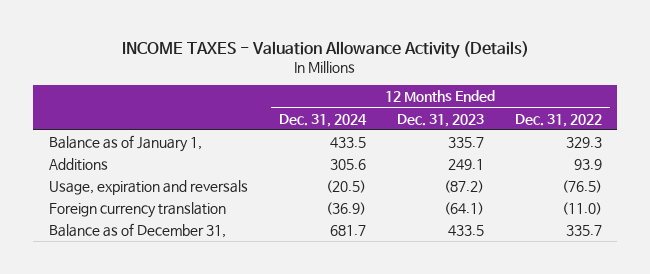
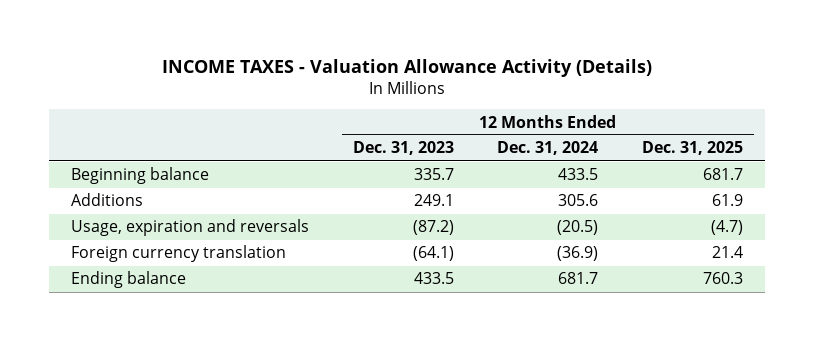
[514,113,602,127] Dec. 31, 2022 -> none
none -> [642,141,744,156] Dec. 31, 2025
[48,134,202,152] Balance as of January 1, -> [70,167,209,185] Beginning balance
[48,222,226,238] Balance as of December 31, -> [70,271,186,289] Ending balance

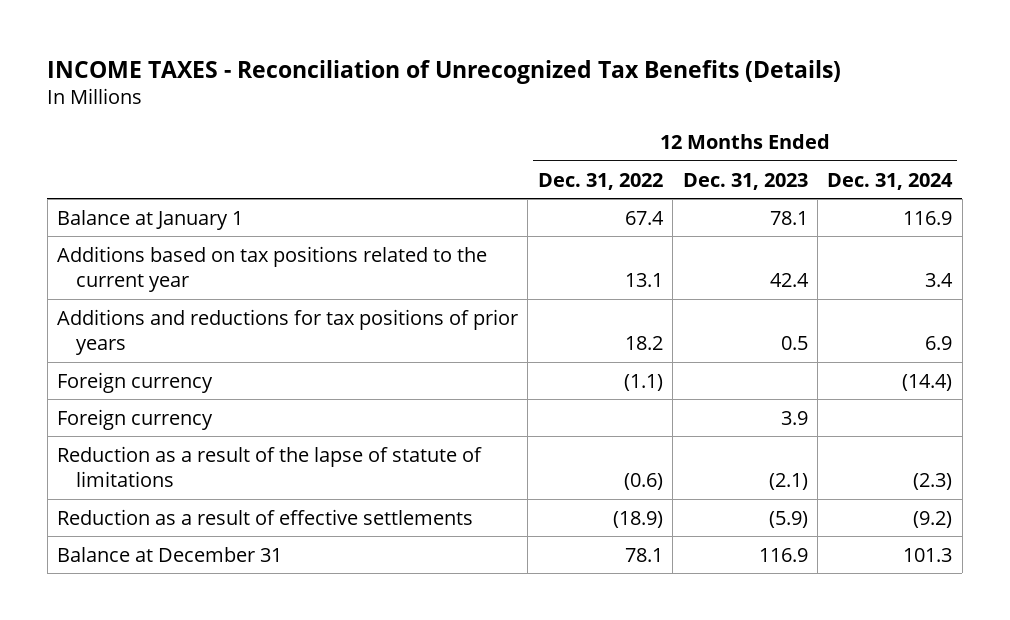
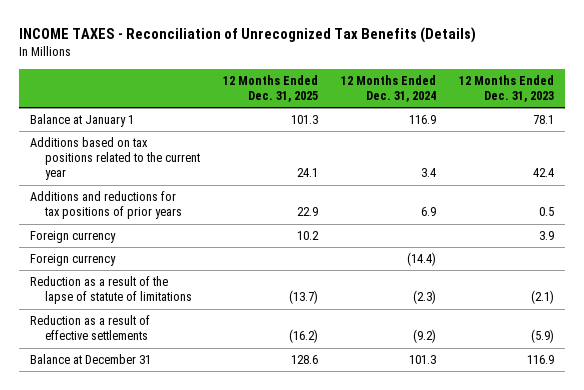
[537,172,663,190] Dec. 31, 2022 -> none
none -> [223,74,319,102] 12 Months Ended Dec. 31, 2025
[57,371,214,393] Foreign currency -> [30,254,117,267] Foreign currency

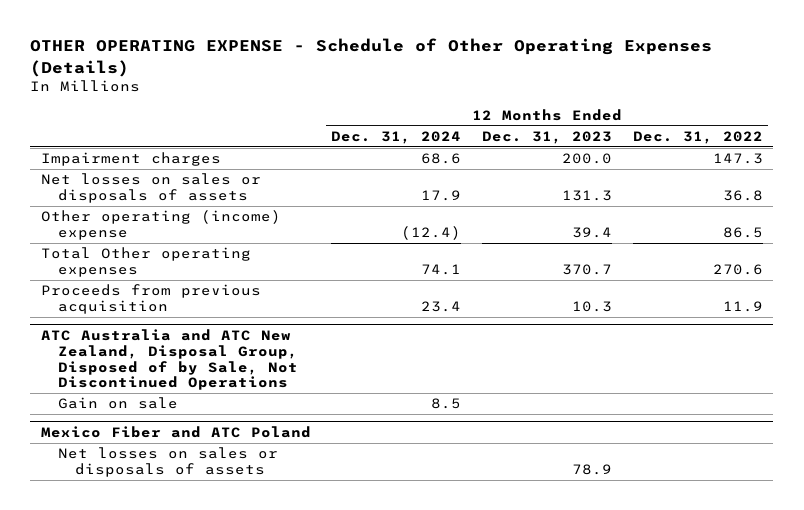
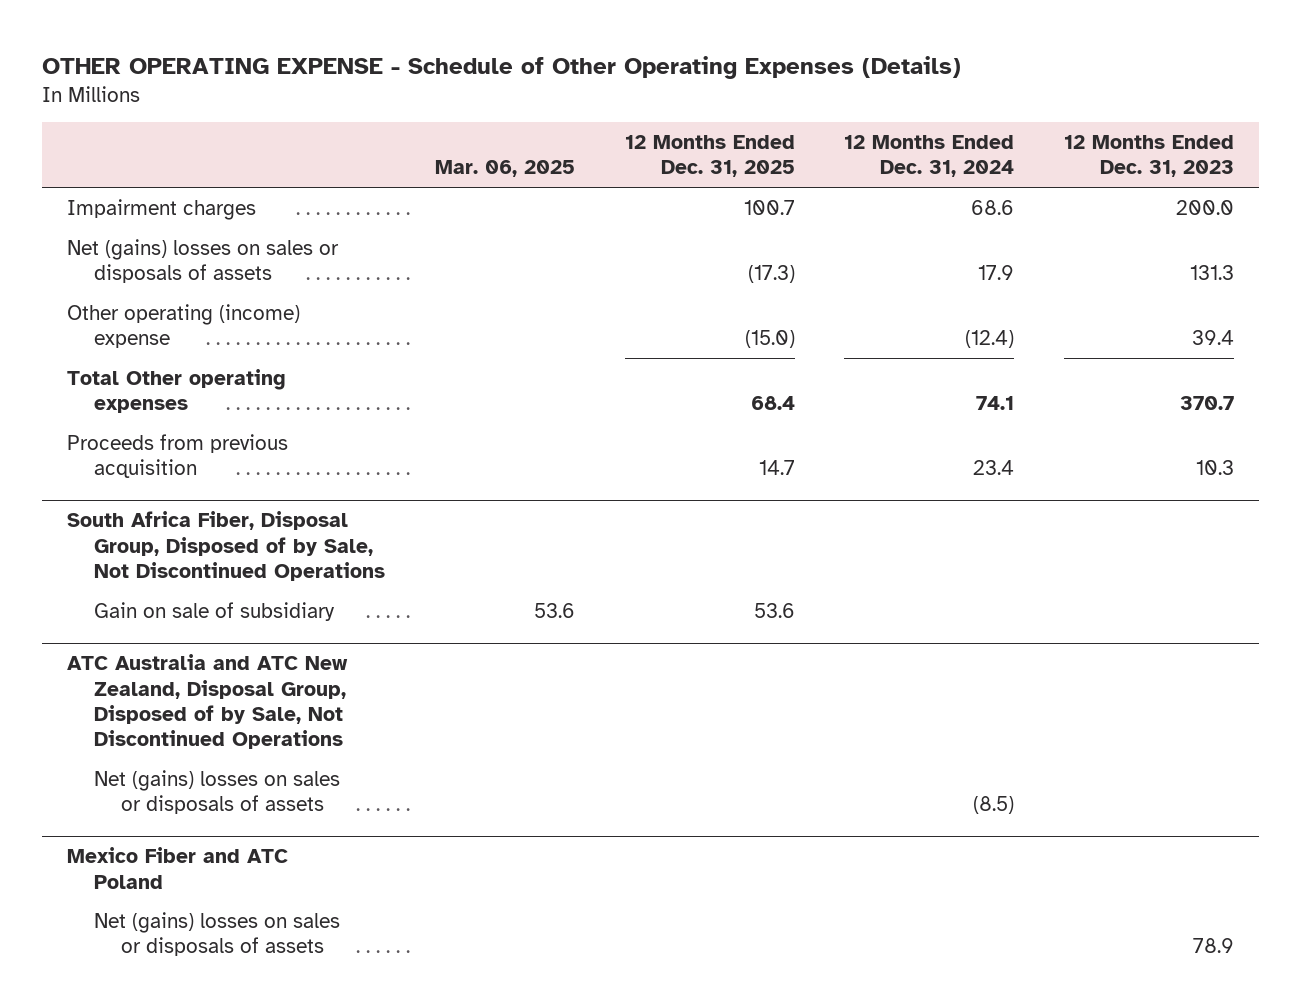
[633,130,764,144] Dec. 31, 2022 -> none
none -> [434,160,575,178] Mar. 06, 2025
none -> [624,134,795,178] 12 Months Ended Dec. 31, 2025
[40,173,261,204] Net losses on sales or disposals of assets -> [67,238,340,283] Net (gains) losses on sales or disposals of assets
none -> [67,511,386,581] South Africa Fiber, Disposal Group, Disposed of by Sale, Not Discontinued Operations
none -> [94,601,336,621] Gain on sale of subsidiary
[57,397,178,410] Gain on sale -> none
none -> [94,769,341,814] Net (gains) losses on sales or disposals of assets
[57,447,278,478] Net losses on sales or disposals of assets -> [94,911,341,956] Net (gains) losses on sales or disposals of assets

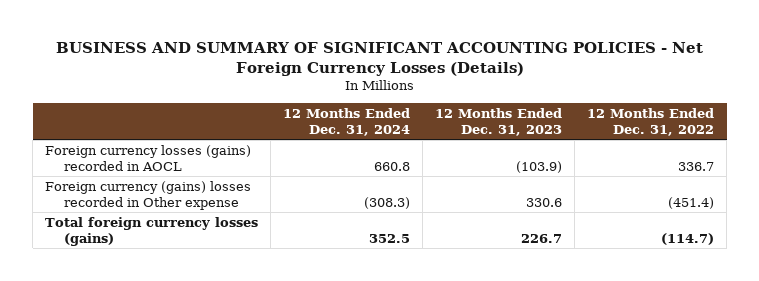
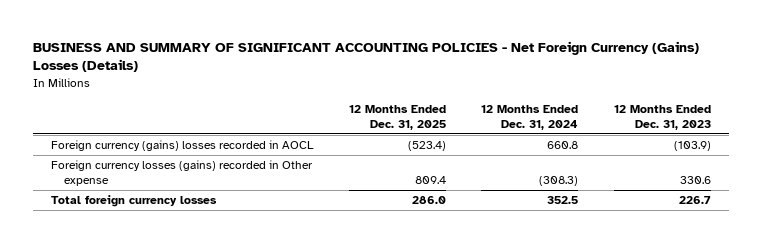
[55,41,703,76] BUSINESS AND SUMMARY OF SIGNIFICANT ACCOUNTING POLICIES - Net Foreign Currency Losses (Details) -> [33,40,700,73] BUSINESS AND SUMMARY OF SIGNIFICANT ACCOUNTING POLICIES - Net Foreign Currency (Gains) Losses (Details)
[587,107,715,136] 12 Months Ended Dec. 31, 2022 -> none
none -> [348,104,446,130] 12 Months Ended Dec. 31, 2025
[45,144,252,171] Foreign currency losses (gains) recorded in AOCL -> [50,139,314,151] Foreign currency (gains) losses recorded in AOCL
[45,180,252,210] Foreign currency (gains) losses recorded in Other expense -> [50,159,313,187] Foreign currency losses (gains) recorded in Other expense
[45,216,259,246] Total foreign currency losses (gains) -> [50,194,217,207] Total foreign currency losses

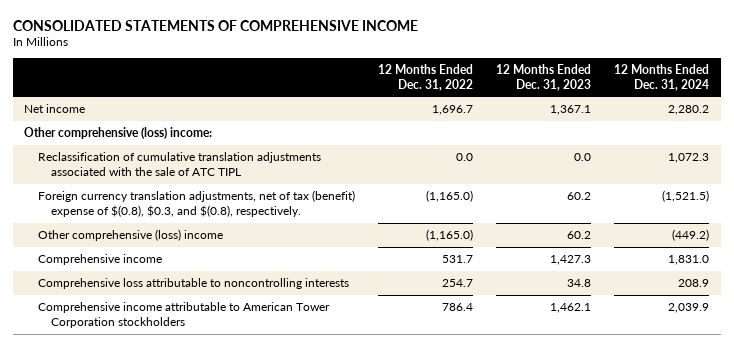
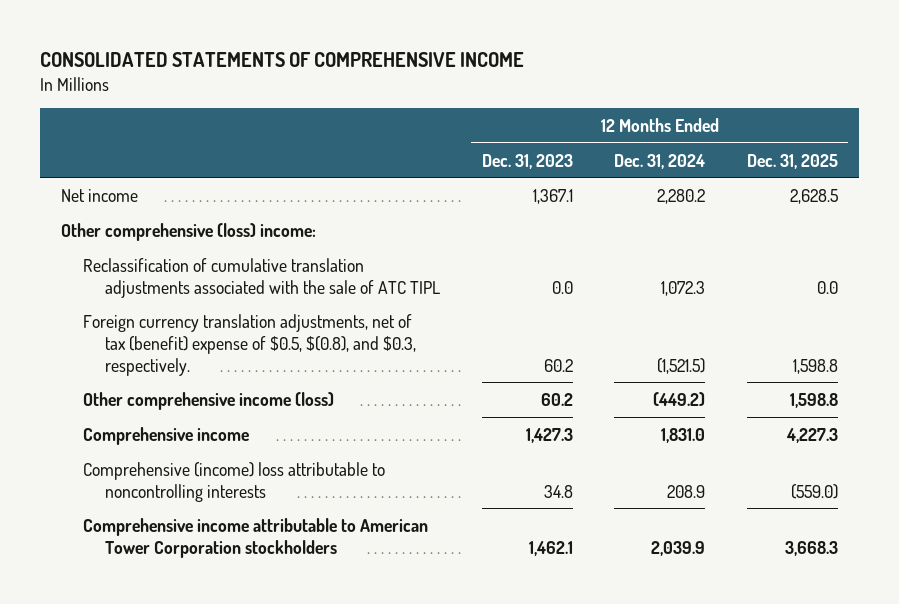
[377,63,473,91] 12 Months Ended Dec. 31, 2022 -> none
none -> [747,153,839,169] Dec. 31, 2025
[37,190,355,217] Foreign currency translation adjustments, net of tax (benefit) expense of $(0.8), $0.3, and $(0.8), respectively. -> [83,313,416,376] Foreign currency translation adjustments, net of tax (benefit) expense of $0.5, $(0.8), and $0.3, respectively.
[37,229,223,242] Other comprehensive (loss) income -> [83,391,335,410] Other comprehensive income (loss)
[37,278,349,290] Comprehensive loss attributable to noncontrolling interests -> [83,461,386,502] Comprehensive (income) loss attributable to noncontrolling interests

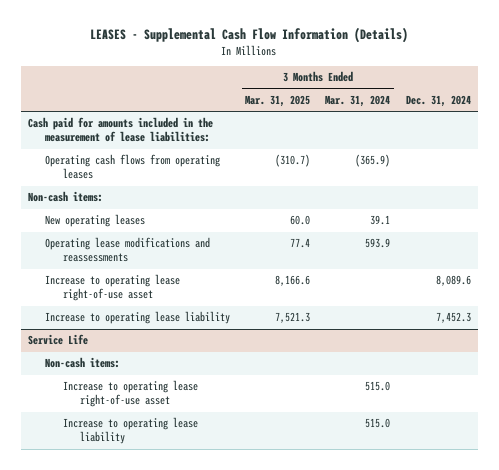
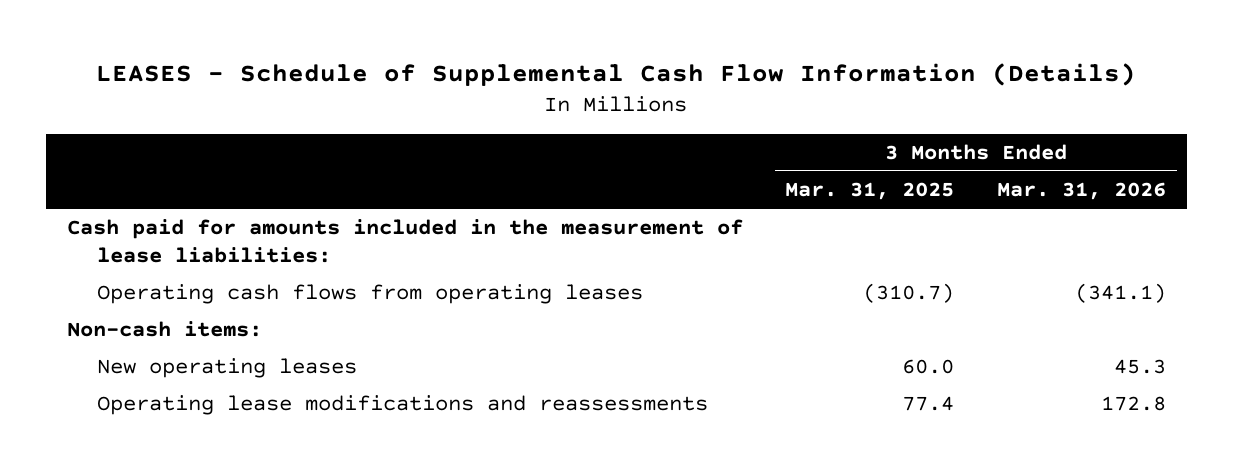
[90,26,409,43] LEASES - Supplemental Cash Flow Information (Details) -> [96,62,1137,86] LEASES - Schedule of Supplemental Cash Flow Information (Details)
[325,95,391,108] Mar. 31, 2024 -> none
[405,95,471,108] Dec. 31, 2024 -> none
none -> [996,182,1166,201] Mar. 31, 2026
[45,274,181,302] Increase to operating lease right-of-use asset -> none
[45,311,231,325] Increase to operating lease liability -> none
[28,334,89,346] Service Life -> none
[45,357,121,369] Non-cash items: -> none
[62,380,198,408] Increase to operating lease right-of-use asset -> none
[62,417,198,445] Increase to operating lease liability -> none

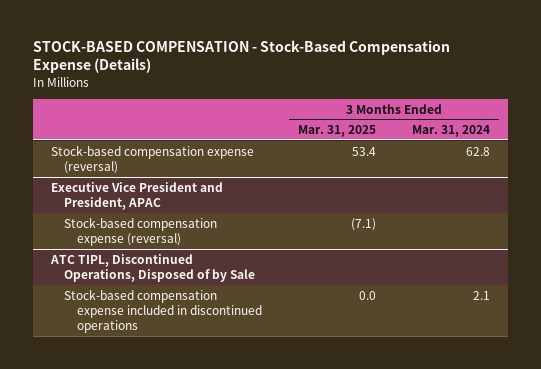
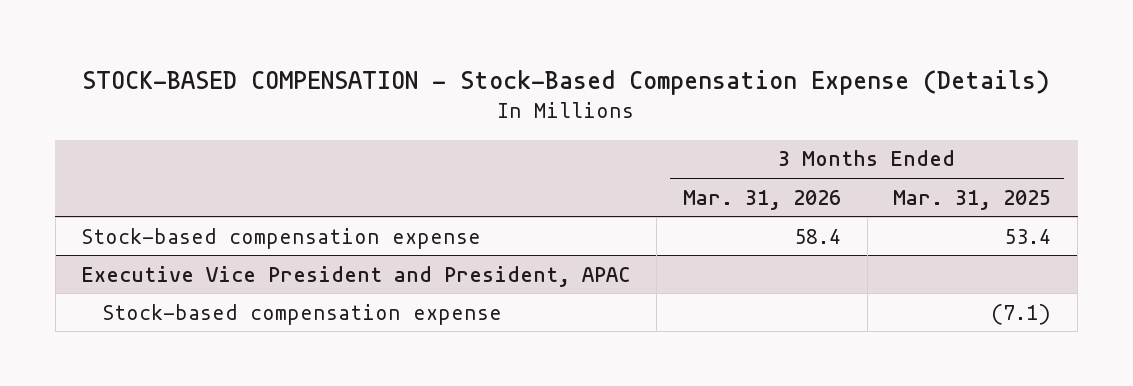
[412,124,491,137] Mar. 31, 2024 -> none
none -> [682,189,841,210] Mar. 31, 2026
[50,144,254,174] Stock-based compensation expense (reversal) -> [81,227,482,249] Stock-based compensation expense
[49,253,256,282] ATC TIPL, Discontinued Operations, Disposed of by Sale -> none
[64,288,263,334] Stock-based compensation expense included in discontinued operations -> none
[64,216,218,246] Stock-based compensation expense (reversal) -> [101,303,502,325] Stock-based compensation expense

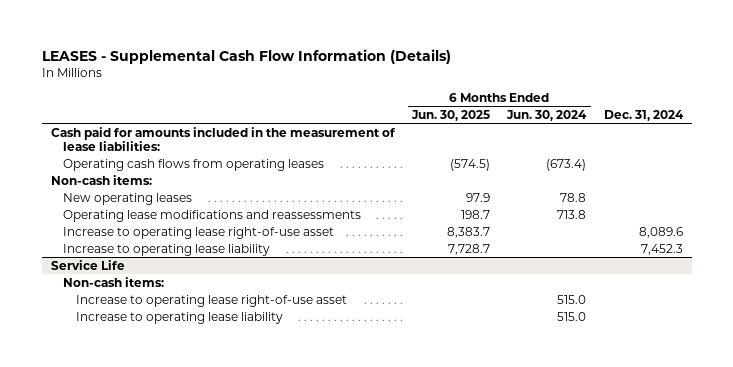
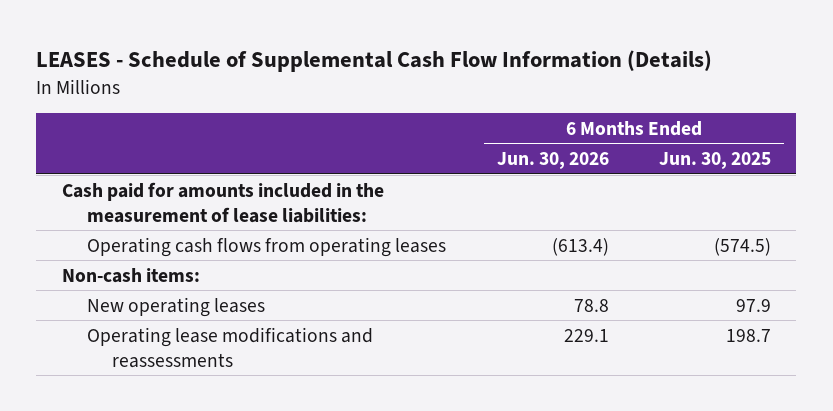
[41,48,451,64] LEASES - Supplemental Cash Flow Information (Details) -> [36,50,713,73] LEASES - Schedule of Supplemental Cash Flow Information (Details)
[506,110,588,122] Jun. 30, 2024 -> none
[603,110,684,122] Dec. 31, 2024 -> none
none -> [496,152,609,170] Jun. 30, 2026
[63,226,335,239] Increase to operating lease right-of-use asset -> none
[63,243,271,256] Increase to operating lease liability -> none
[50,259,125,270] Service Life -> none
[63,276,165,287] Non-cash items: -> none
[76,294,348,307] Increase to operating lease right-of-use asset -> none
[76,311,284,324] Increase to operating lease liability -> none

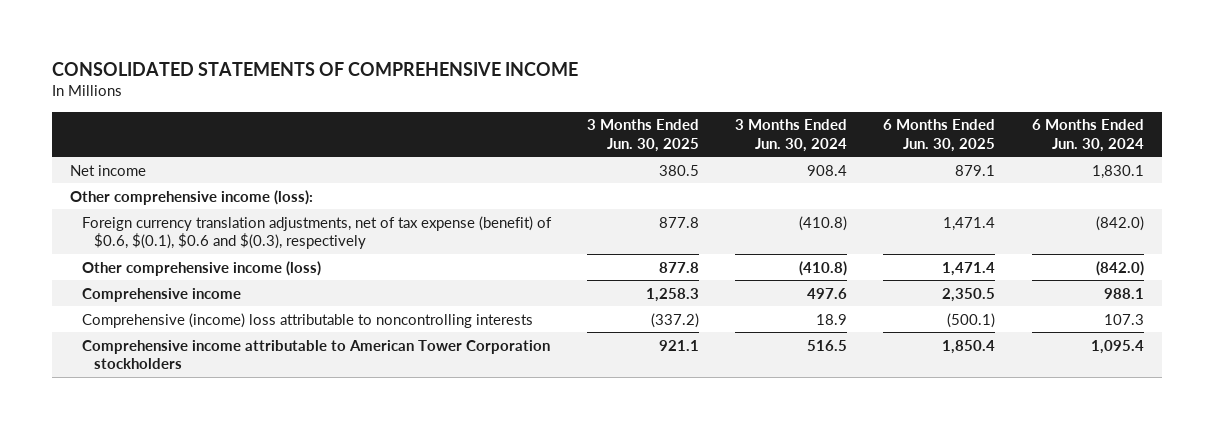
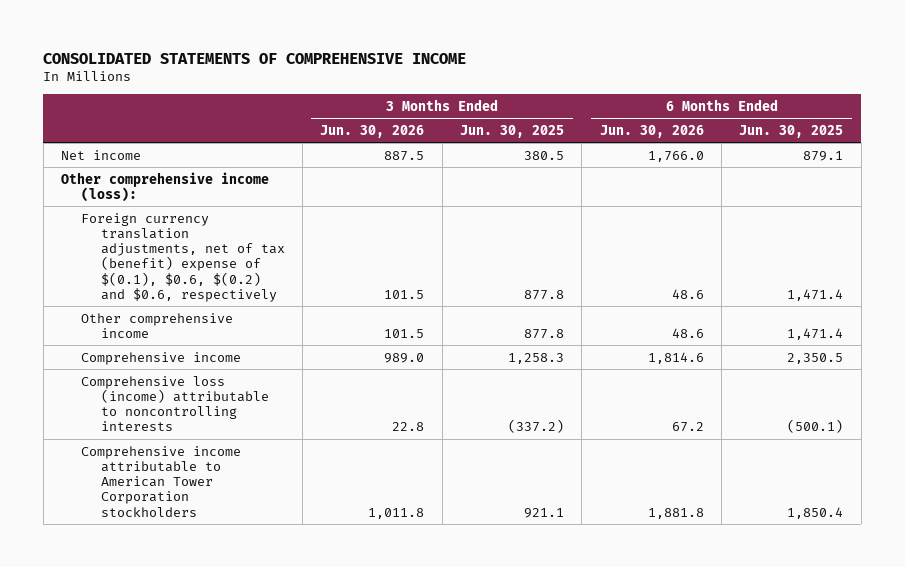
[735,119,848,152] 3 Months Ended Jun. 30, 2024 -> none
[1031,119,1144,152] 6 Months Ended Jun. 30, 2024 -> none
none -> [320,124,425,138] Jun. 30, 2026
none -> [599,124,704,138] Jun. 30, 2026
[81,215,552,250] Foreign currency translation adjustments, net of tax expense (benefit) of $0.6, $(0.1), $0.6 and $(0.3), respectively -> [80,212,285,303] Foreign currency translation adjustments, net of tax (benefit) expense of $(0.1), $0.6, $(0.2) and $0.6, respectively
[81,260,321,276] Other comprehensive income (loss) -> [80,312,233,338] Other comprehensive income
[81,312,533,328] Comprehensive (income) loss attributable to noncontrolling interests -> [80,375,269,432] Comprehensive loss (income) attributable to noncontrolling interests

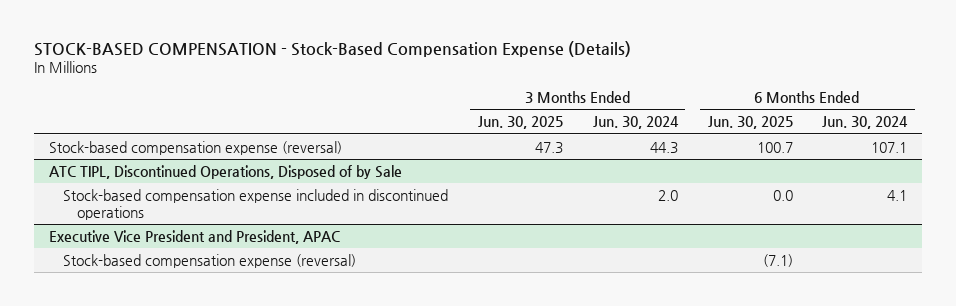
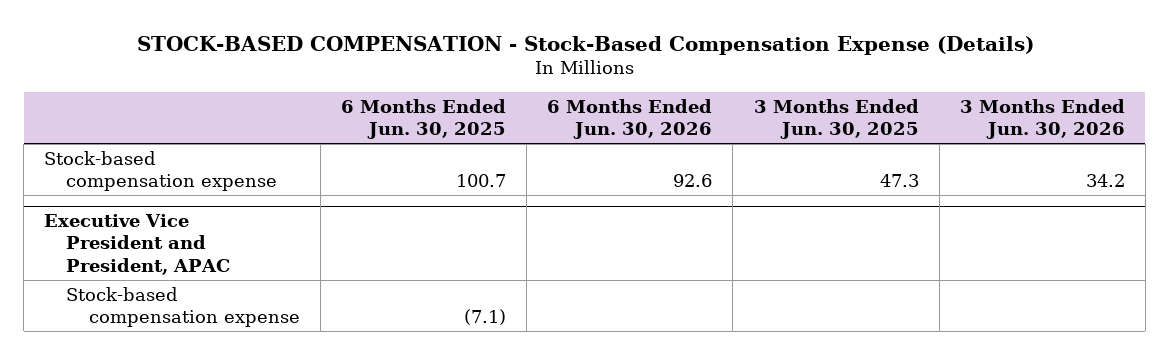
[592,116,679,130] Jun. 30, 2024 -> none
[822,116,909,130] Jun. 30, 2024 -> none
none -> [547,98,713,139] 6 Months Ended Jun. 30, 2026
none -> [959,98,1125,139] 3 Months Ended Jun. 30, 2026
[48,164,402,179] ATC TIPL, Discontinued Operations, Disposed of by Sale -> none
[62,188,448,220] Stock-based compensation expense included in discontinued operations -> none
[48,140,342,155] Stock-based compensation expense (reversal) -> [44,150,278,192] Stock-based compensation expense
[62,253,356,268] Stock-based compensation expense (reversal) -> [66,286,300,328] Stock-based compensation expense

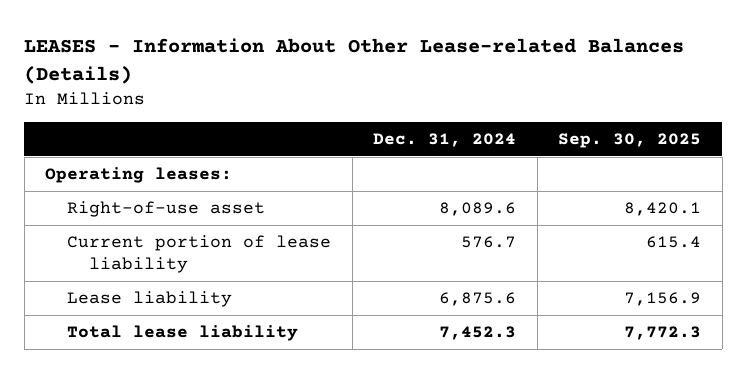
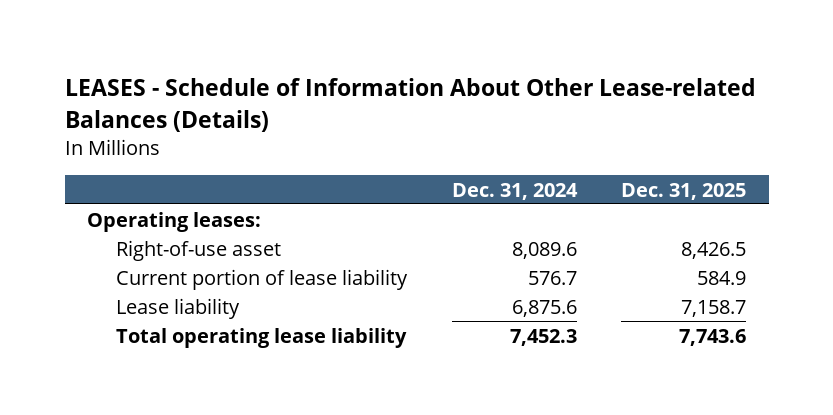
[24,37,685,84] LEASES - Information About Other Lease-related Balances (Details) -> [64,78,756,132] LEASES - Schedule of Information About Other Lease-related Balances (Details)
[558,132,702,148] Sep. 30, 2025 -> none
none -> [621,182,747,200] Dec. 31, 2025
[67,325,299,342] Total lease liability -> [115,327,407,348] Total operating lease liability

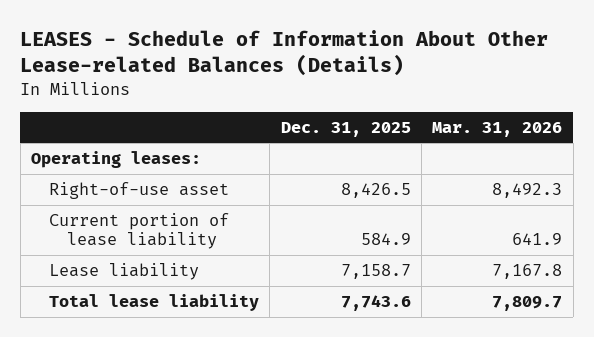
[451,182,578,200] Dec. 31, 2024 -> none
none -> [432,121,563,137] Mar. 31, 2026
[115,327,407,348] Total operating lease liability -> [49,294,260,312] Total lease liability

